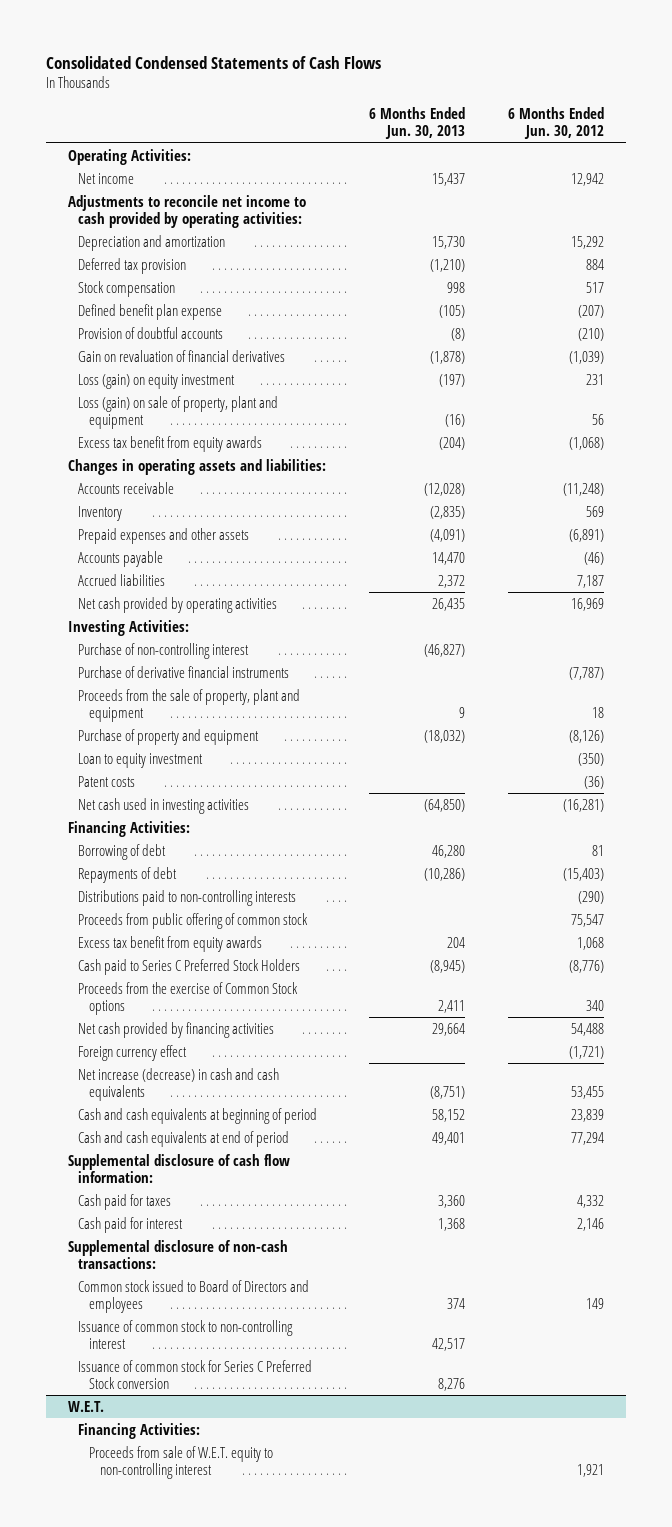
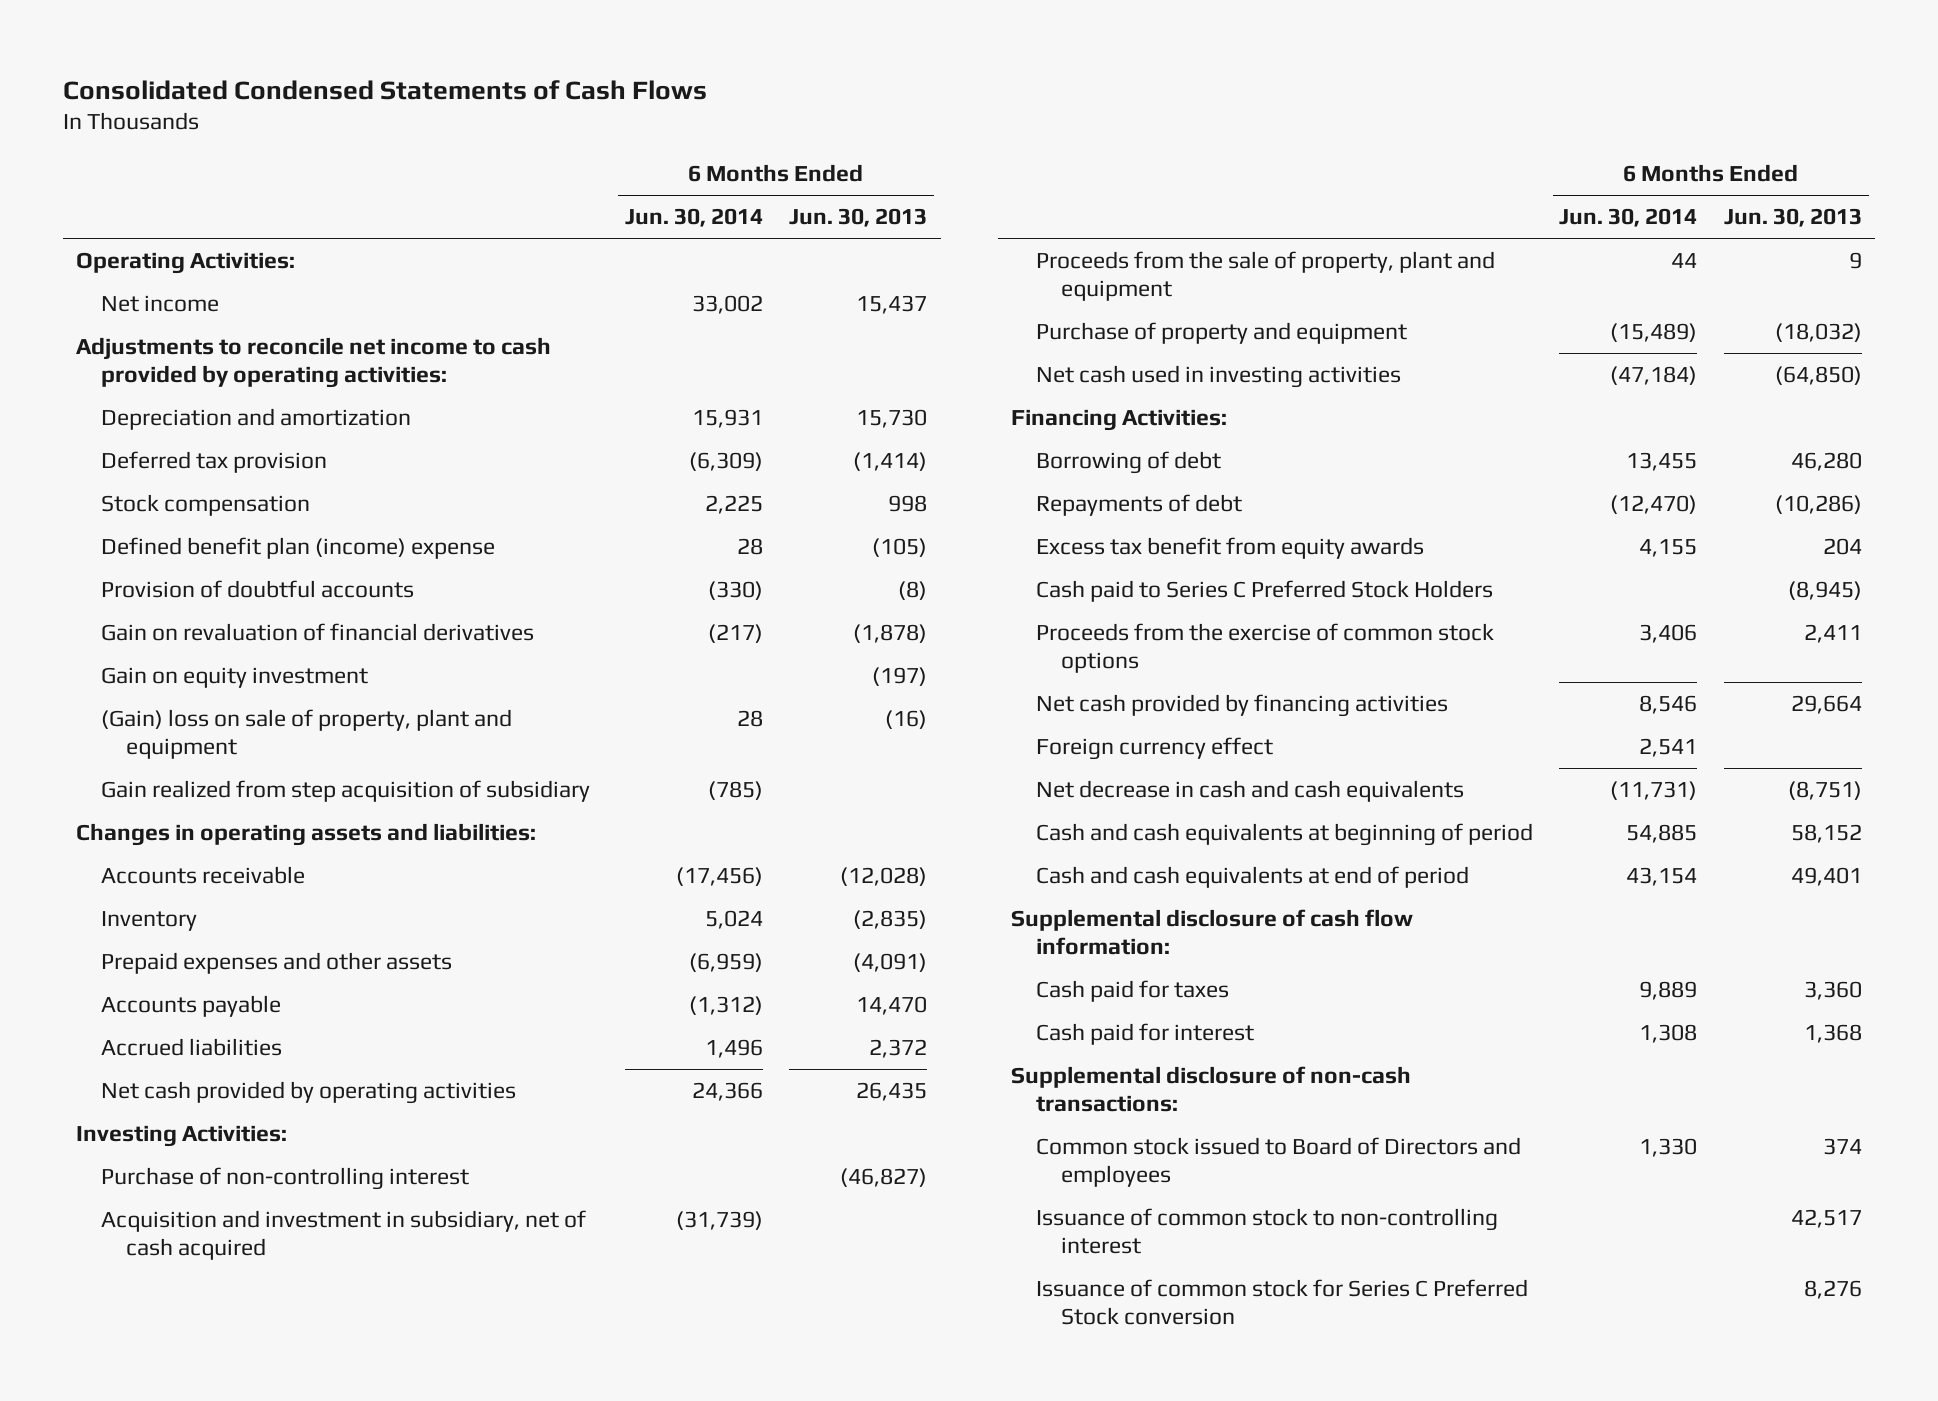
[507,107,604,140] 6 Months Ended Jun. 30, 2012 -> none
none -> [624,208,763,228] Jun. 30, 2014
[429,258,465,272] (1,210) -> [853,451,928,471] (1,414)
[78,303,223,320] Defined benefit plan expense -> [101,536,496,559] Defined benefit plan (income) expense
[78,435,263,452] Excess tax benefit from equity awards -> none
[78,373,236,389] Loss (gain) on equity investment -> [101,666,369,688] Gain on equity investment
[78,395,279,429] Loss (gain) on sale of property, plant and equipment -> [101,708,513,759] (Gain) loss on sale of property, plant and equipment
none -> [101,779,591,802] Gain realized from step acquisition of subsidiary
[78,665,290,678] Purchase of derivative financial instruments -> none
none -> [101,1209,587,1260] Acquisition and investment in subsidiary, net of cash acquired
[78,752,204,768] Loan to equity investment -> none
[78,775,136,787] Patent costs -> none
[78,889,297,906] Distributions paid to non-controlling interests -> none
[78,912,309,929] Proceeds from public offering of common stock -> none
[78,981,299,1015] Proceeds from the exercise of Common Stock options -> [1035,622,1494,673] Proceeds from the exercise of common stock options
[78,1067,280,1101] Net increase (decrease) in cash and cash equivalents -> [1035,779,1464,802] Net decrease in cash and cash equivalents
[67,1400,104,1412] W.E.T. -> none
[78,1422,201,1439] Financing Activities: -> none
[88,1445,273,1479] Proceeds from sale of W.E.T. equity to non-controlling interest -> none

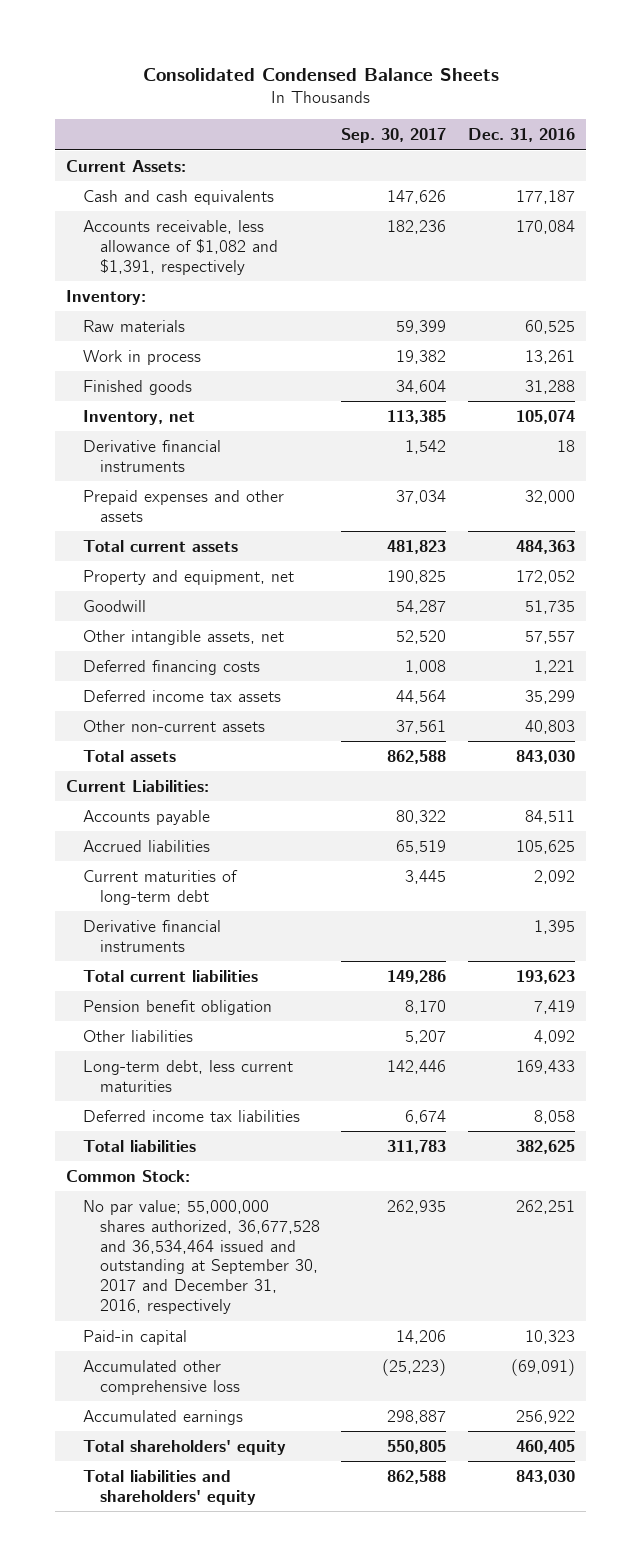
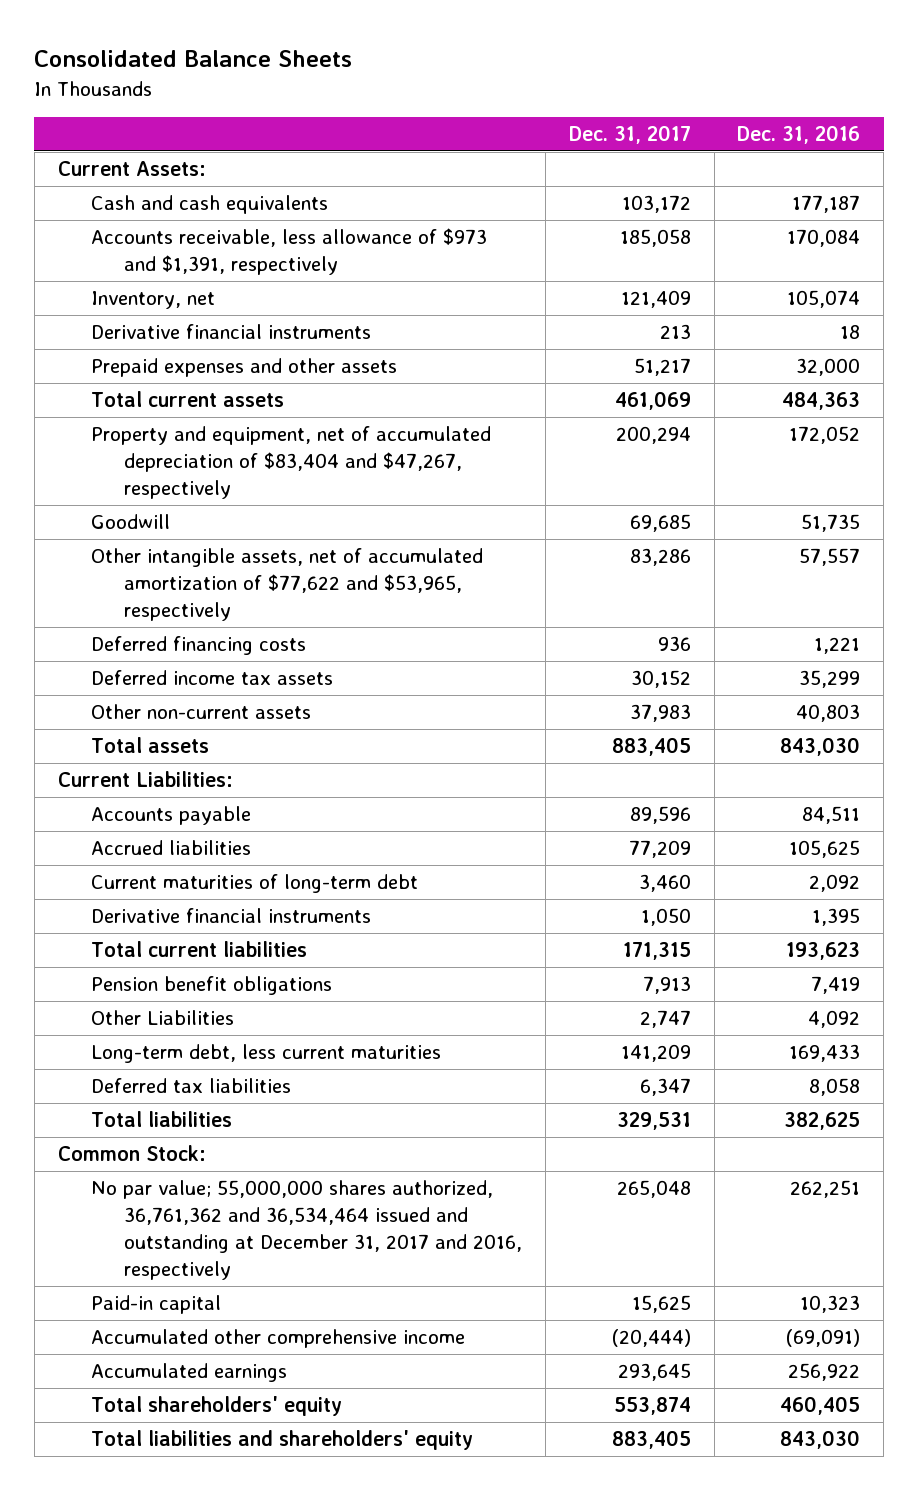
[142,67,499,81] Consolidated Condensed Balance Sheets -> [34,50,353,68] Consolidated Balance Sheets
[341,128,447,144] Sep. 30, 2017 -> none
none -> [568,124,691,144] Dec. 31, 2017
[66,289,147,305] Inventory: -> none
[82,319,185,332] Raw materials -> none
[82,349,201,365] Work in process -> none
[82,379,192,395] Finished goods -> none
[82,219,278,275] Accounts receivable, less allowance of $1,082 and $1,391, respectively -> [90,228,487,276] Accounts receivable, less allowance of $973 and $1,391, respectively
[82,569,294,585] Property and equipment, net -> [90,426,491,499] Property and equipment, net of accumulated depreciation of $83,404 and $47,267, respectively
[82,629,284,645] Other intangible assets, net -> [90,548,483,621] Other intangible assets, net of accumulated amortization of $77,622 and $53,965, respectively
[82,999,272,1015] Pension benefit obligation -> [90,976,332,996] Pension benefit obligations
[82,1029,193,1042] Other liabilities -> [90,1010,234,1026] Other Liabilities
[82,1109,300,1122] Deferred income tax liabilities -> [90,1078,291,1094] Deferred tax liabilities
[82,1199,320,1314] No par value; 55,000,000 shares authorized, 36,677,528 and 36,534,464 issued and outstanding at September 30, 2017 and December 31, 2016, respectively -> [90,1180,523,1280] No par value; 55,000,000 shares authorized, 36,761,362 and 36,534,464 issued and outstanding at December 31, 2017 and 2016, respectively
[82,1359,240,1395] Accumulated other comprehensive loss -> [90,1329,465,1349] Accumulated other comprehensive income

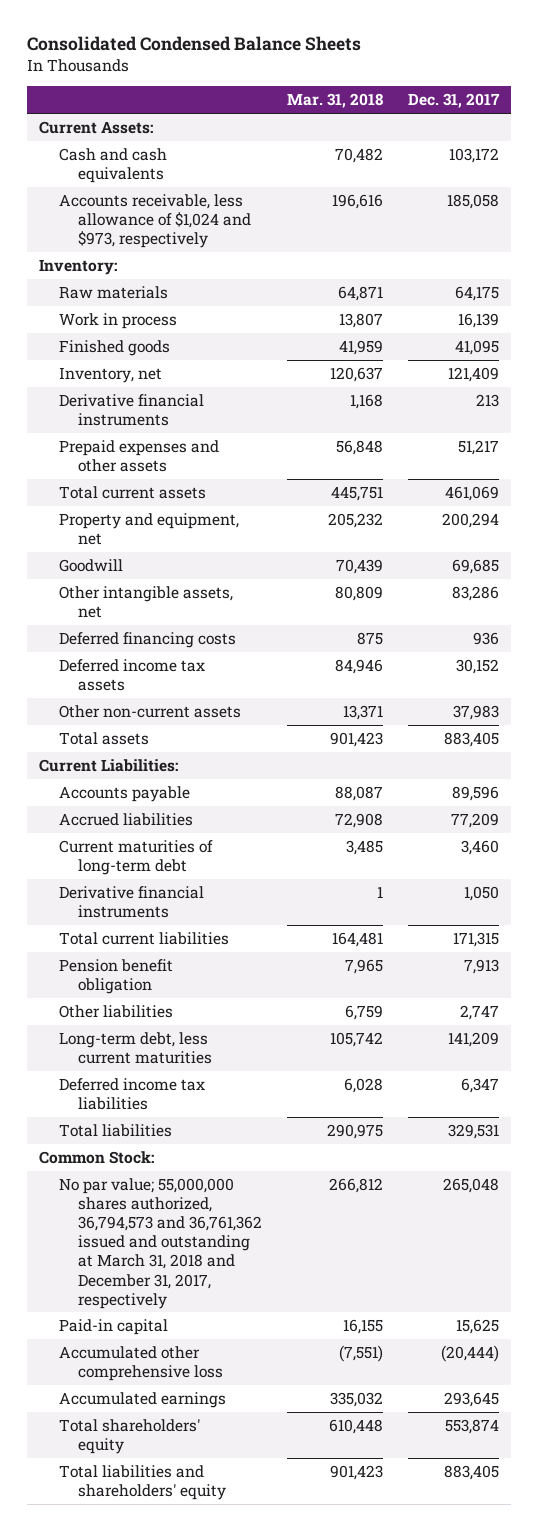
[34,50,353,68] Consolidated Balance Sheets -> [26,36,361,52] Consolidated Condensed Balance Sheets
[737,124,861,144] Dec. 31, 2016 -> none
none -> [287,93,384,109] Mar. 31, 2018
[90,228,487,276] Accounts receivable, less allowance of $973 and $1,391, respectively -> [58,193,252,249] Accounts receivable, less allowance of $1,024 and $973, respectively
none -> [39,258,118,275] Inventory:
none -> [58,285,168,299] Raw materials
none -> [58,312,177,329] Work in process
none -> [58,339,170,356] Finished goods
[90,426,491,499] Property and equipment, net of accumulated depreciation of $83,404 and $47,267, respectively -> [58,512,239,545] Property and equipment, net
[90,548,483,621] Other intangible assets, net of accumulated amortization of $77,622 and $53,965, respectively -> [58,585,233,618] Other intangible assets, net
[90,976,332,996] Pension benefit obligations -> [58,958,173,994] Pension benefit obligation
[90,1010,234,1026] Other Liabilities -> [58,1004,173,1018] Other liabilities
[90,1078,291,1094] Deferred tax liabilities -> [58,1077,205,1110] Deferred income tax liabilities
[90,1180,523,1280] No par value; 55,000,000 shares authorized, 36,761,362 and 36,534,464 issued and outstanding at December 31, 2017 and 2016, respectively -> [58,1177,263,1309] No par value; 55,000,000 shares authorized, 36,794,573 and 36,761,362 issued and outstanding at March 31, 2018 and December 31, 2017, respectively
[90,1329,465,1349] Accumulated other comprehensive income -> [58,1345,224,1381] Accumulated other comprehensive loss

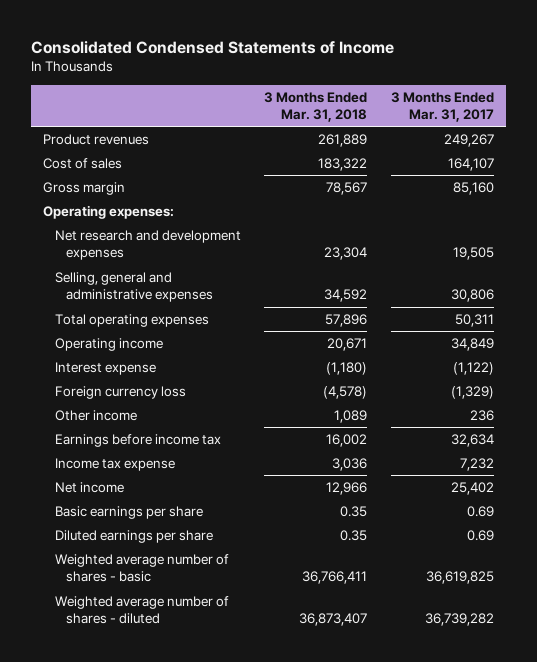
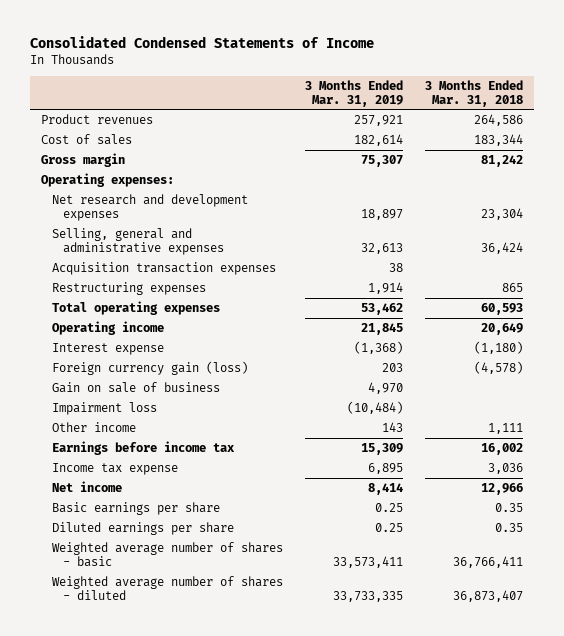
[391,91,495,123] 3 Months Ended Mar. 31, 2017 -> none
none -> [304,79,403,107] 3 Months Ended Mar. 31, 2019
[318,134,368,148] 261,889 -> [474,113,524,126] 264,586
[318,158,368,172] 183,322 -> [474,133,524,146] 183,344
[326,182,368,196] 78,567 -> [481,154,524,167] 81,242
[324,289,368,303] 34,592 -> [481,241,524,254] 36,424
none -> [51,261,276,275] Acquisition transaction expenses
none -> [51,281,206,295] Restructuring expenses
[325,314,368,328] 57,896 -> [481,302,524,315] 60,593
[327,338,368,352] 20,671 -> [481,322,524,335] 20,649
[54,386,186,400] Foreign currency loss -> [51,360,248,375] Foreign currency gain (loss)
none -> [51,381,220,393] Gain on sale of business
none -> [51,401,157,415] Impairment loss
[334,410,368,424] 1,089 -> [488,422,524,434] 1,111

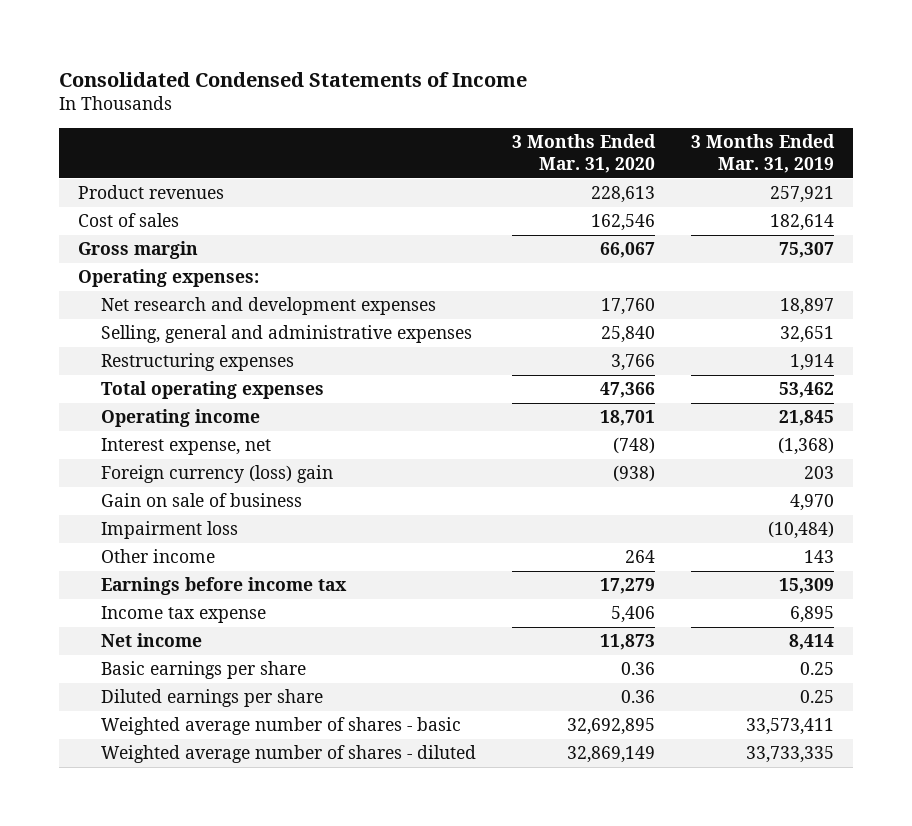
[425,79,524,107] 3 Months Ended Mar. 31, 2018 -> none
none -> [512,134,657,173] 3 Months Ended Mar. 31, 2020
[51,261,276,275] Acquisition transaction expenses -> none
[360,242,403,254] 32,613 -> [780,326,835,344] 32,651
[51,342,164,355] Interest expense -> [100,438,271,456] Interest expense, net
[51,360,248,375] Foreign currency gain (loss) -> [100,465,333,484] Foreign currency (loss) gain

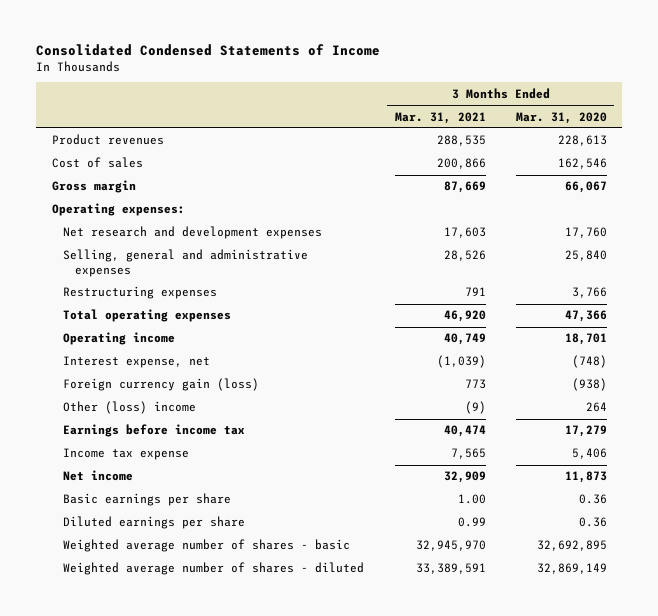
[691,134,836,173] 3 Months Ended Mar. 31, 2019 -> none
none -> [394,111,486,124] Mar. 31, 2021
[100,493,302,508] Gain on sale of business -> none
[100,521,238,540] Impairment loss -> none
[100,465,333,484] Foreign currency (loss) gain -> [63,378,260,392] Foreign currency gain (loss)
[100,549,215,564] Other income -> [63,401,197,415] Other (loss) income

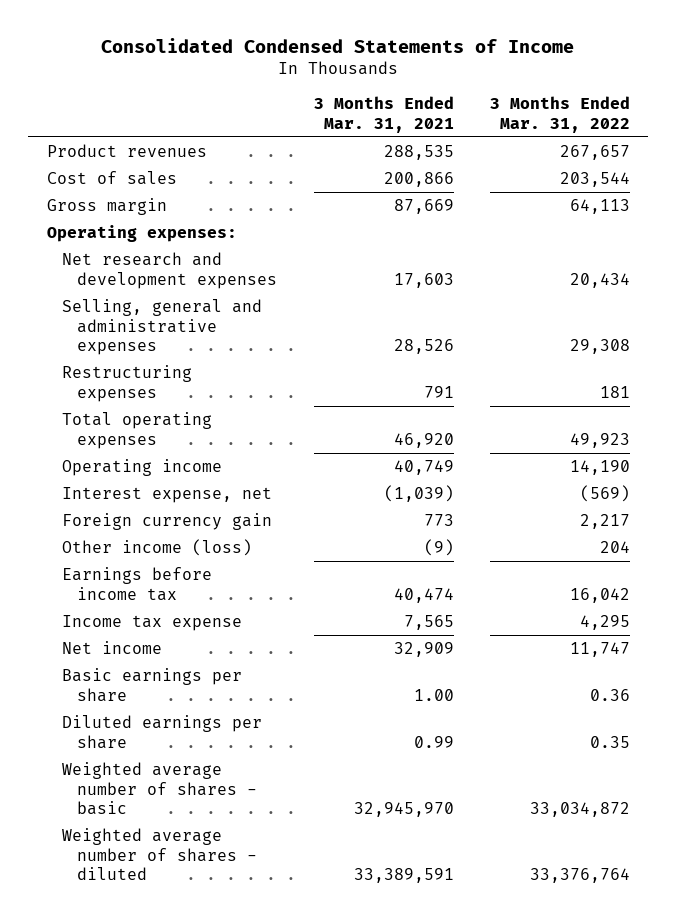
[515,111,607,124] Mar. 31, 2020 -> none
none -> [490,96,631,133] 3 Months Ended Mar. 31, 2022
[63,378,260,392] Foreign currency gain (loss) -> [62,513,273,531] Foreign currency gain
[63,401,197,415] Other (loss) income -> [62,539,253,557] Other income (loss)

